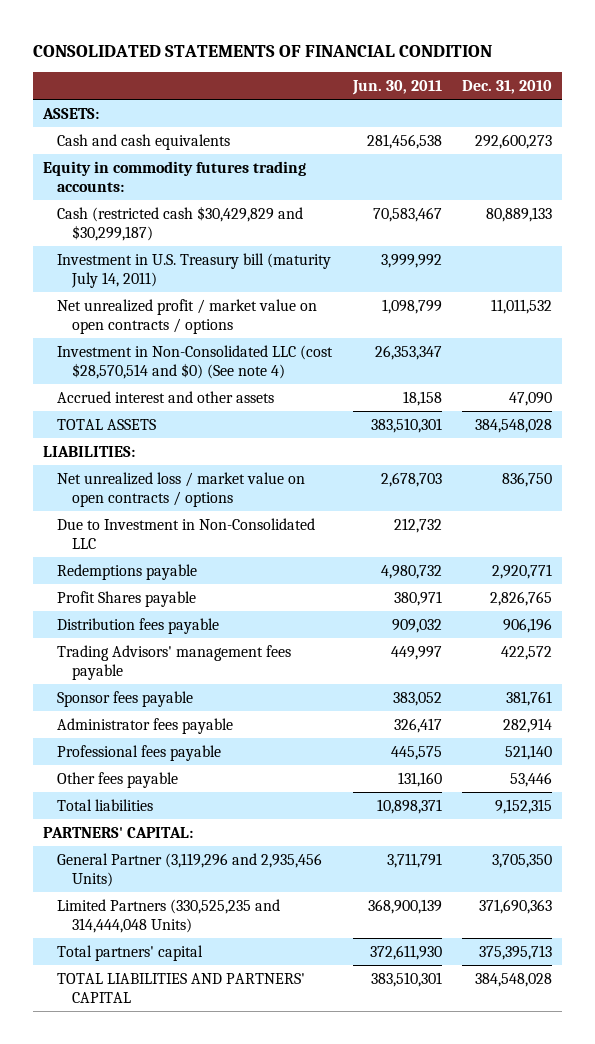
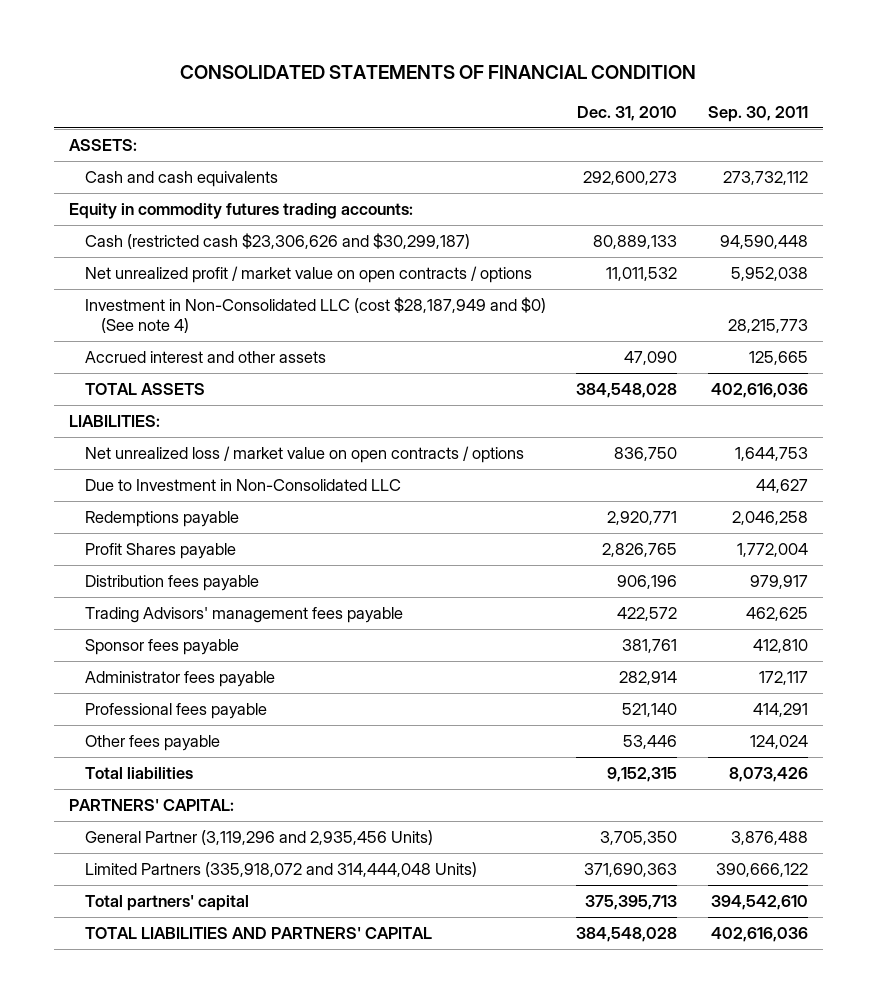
[351,80,442,96] Jun. 30, 2011 -> none
none -> [707,105,808,122] Sep. 30, 2011
[57,252,332,289] Investment in U.S. Treasury bill (maturity July 14, 2011) -> none
[57,205,304,242] Cash (restricted cash $30,429,829 and $30,299,187) -> [85,233,471,250] Cash (restricted cash $23,306,626 and $30,299,187)
[57,344,334,380] Investment in Non-Consolidated LLC (cost $28,570,514 and $0) (See note 4) -> [85,297,547,334] Investment in Non-Consolidated LLC (cost $28,187,949 and $0) (See note 4)
[57,898,281,934] Limited Partners (330,525,235 and 314,444,048 Units) -> [85,862,478,878] Limited Partners (335,918,072 and 314,444,048 Units)

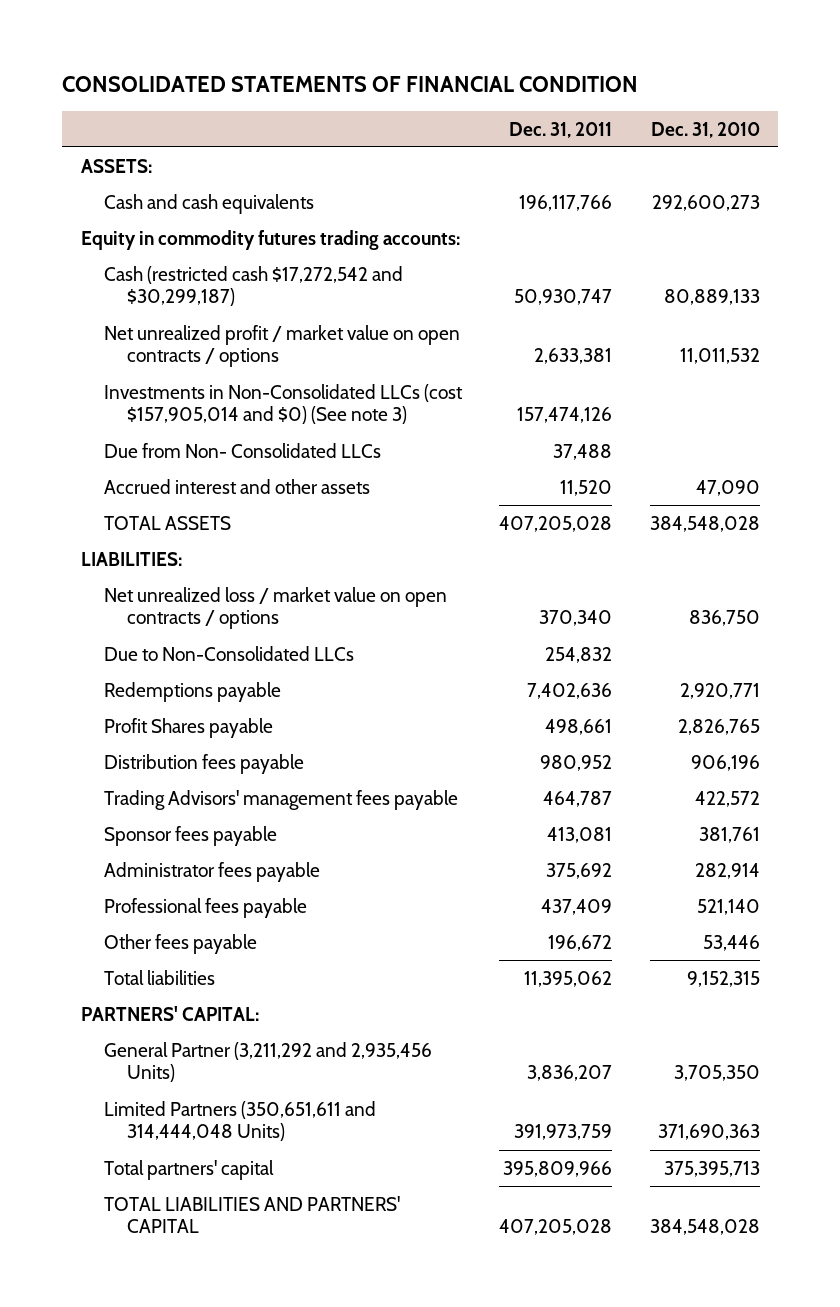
[707,105,808,122] Sep. 30, 2011 -> none
none -> [509,121,613,138] Dec. 31, 2011
[85,233,471,250] Cash (restricted cash $23,306,626 and $30,299,187) -> [103,265,403,307] Cash (restricted cash $17,272,542 and $30,299,187)
[85,297,547,334] Investment in Non-Consolidated LLC (cost $28,187,949 and $0) (See note 4) -> [103,383,463,425] Investments in Non-Consolidated LLCs (cost $157,905,014 and $0) (See note 3)
none -> [103,442,381,458] Due from Non- Consolidated LLCs
[85,479,402,492] Due to Investment in Non-Consolidated LLC -> [103,645,354,661] Due to Non-Consolidated LLCs
[85,830,434,846] General Partner (3,119,296 and 2,935,456 Units) -> [103,1041,432,1083] General Partner (3,211,292 and 2,935,456 Units)
[85,862,478,878] Limited Partners (335,918,072 and 314,444,048 Units) -> [103,1100,376,1142] Limited Partners (350,651,611 and 314,444,048 Units)

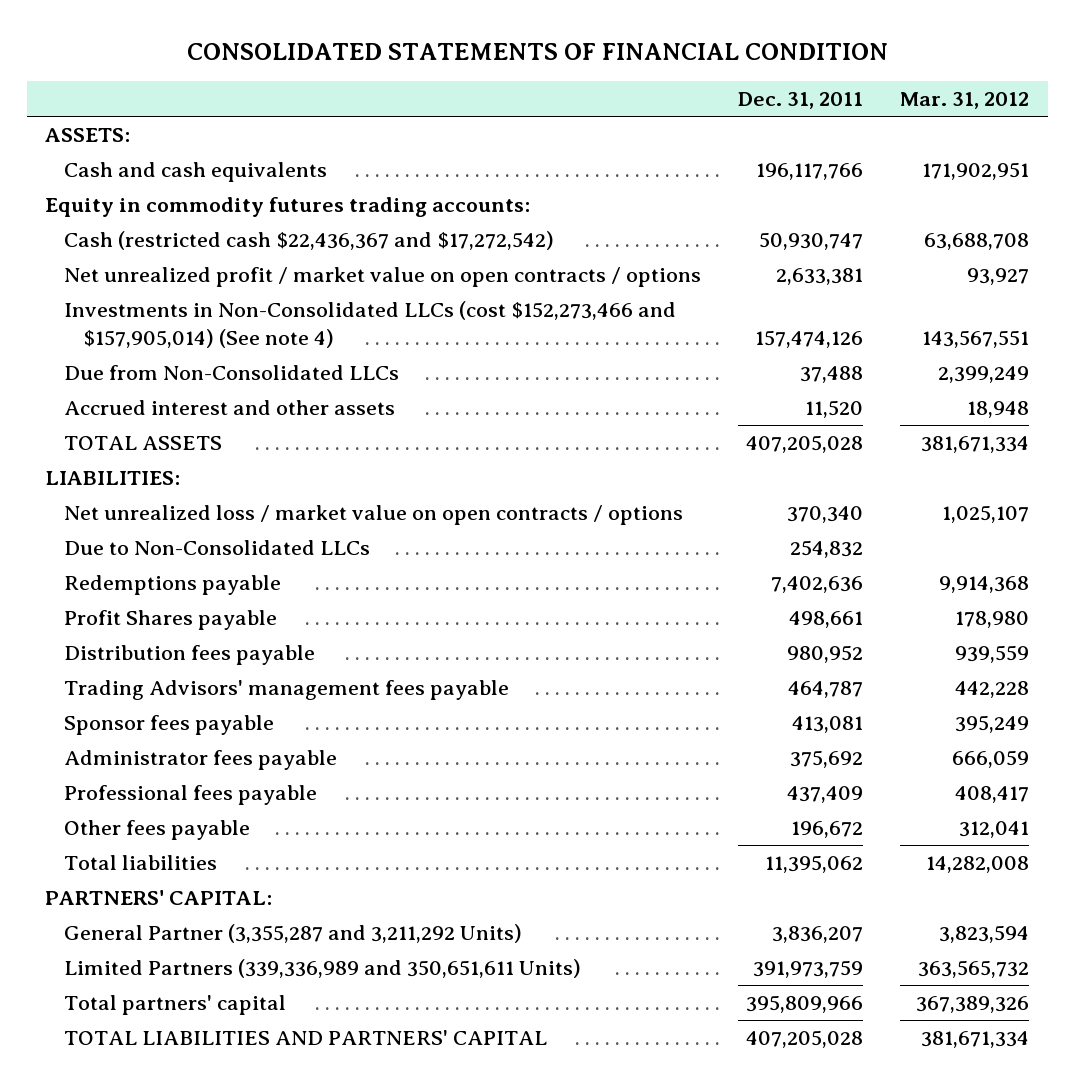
[650,121,760,138] Dec. 31, 2010 -> none
none -> [900,91,1030,109] Mar. 31, 2012
[103,265,403,307] Cash (restricted cash $17,272,542 and $30,299,187) -> [63,230,554,250] Cash (restricted cash $22,436,367 and $17,272,542)
[103,383,463,425] Investments in Non-Consolidated LLCs (cost $157,905,014 and $0) (See note 3) -> [63,300,676,348] Investments in Non-Consolidated LLCs (cost $152,273,466 and $157,905,014) (See note 4)
[103,442,381,458] Due from Non- Consolidated LLCs -> [63,364,399,380] Due from Non-Consolidated LLCs
[103,1041,432,1083] General Partner (3,211,292 and 2,935,456 Units) -> [63,923,522,943] General Partner (3,355,287 and 3,211,292 Units)
[103,1100,376,1142] Limited Partners (350,651,611 and 314,444,048 Units) -> [63,958,581,978] Limited Partners (339,336,989 and 350,651,611 Units)

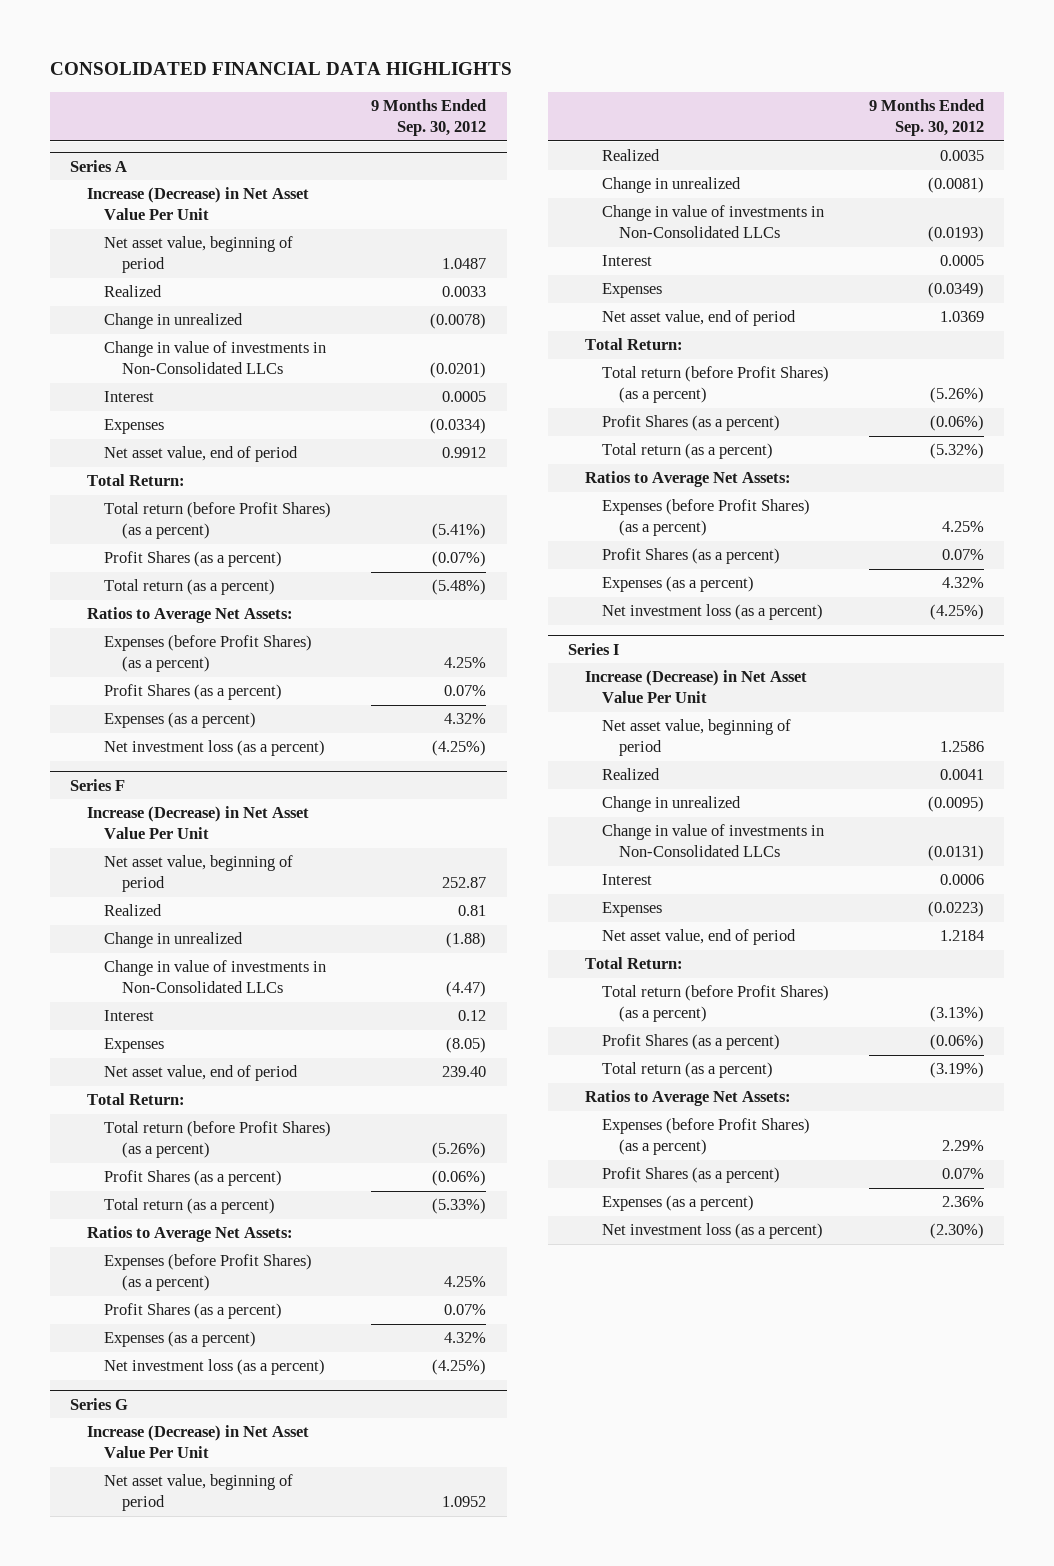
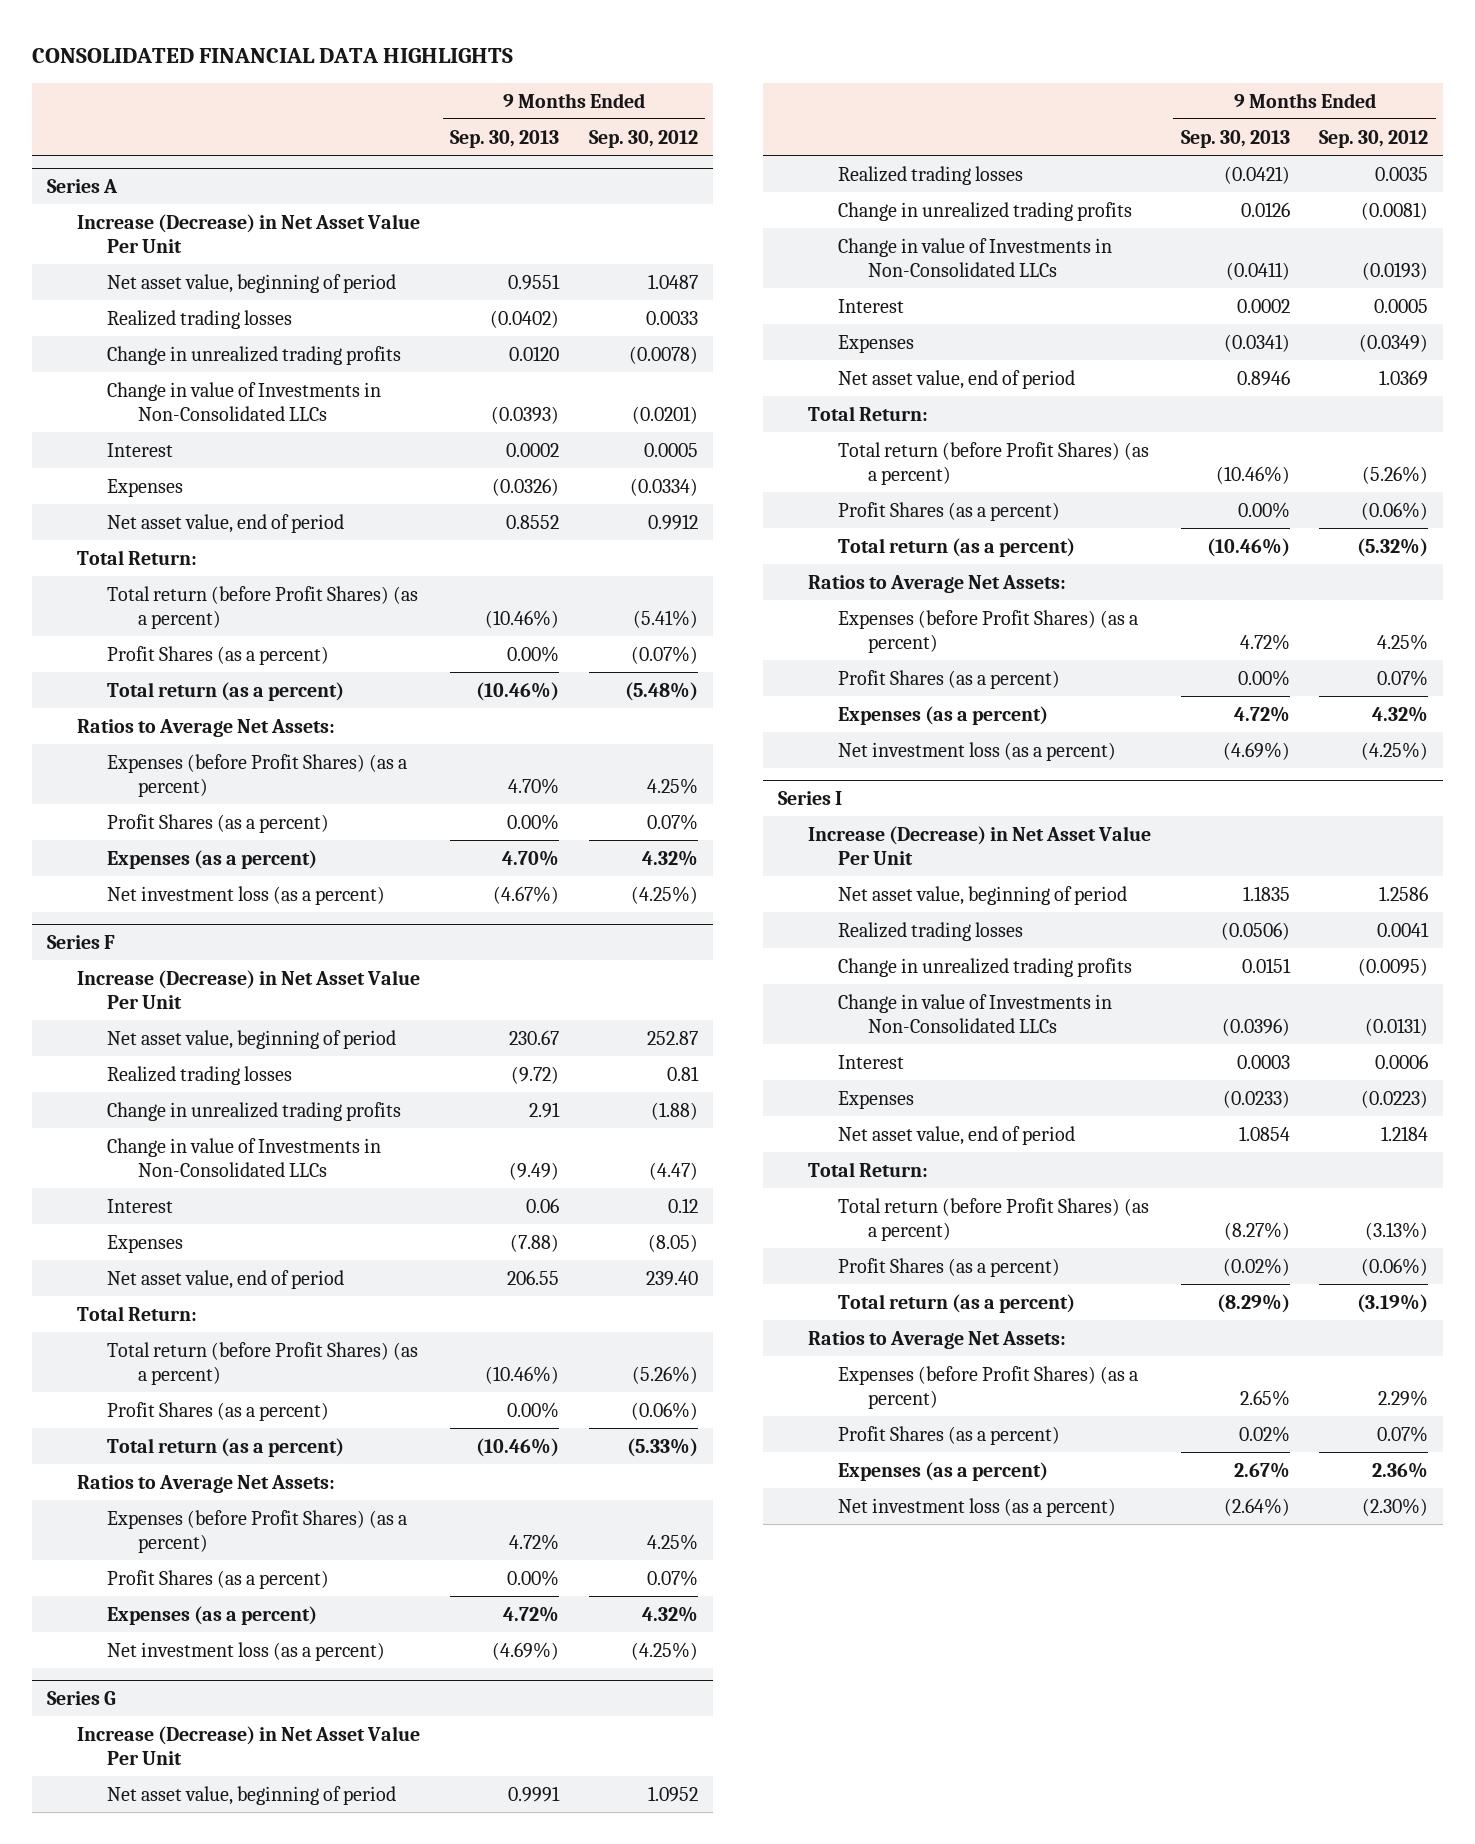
none -> [450,129,560,148] Sep. 30, 2013
[104,285,163,298] Realized -> [107,309,293,329] Realized trading losses
[104,313,244,330] Change in unrealized -> [107,345,402,365] Change in unrealized trading profits
[104,341,327,375] Change in value of investments in Non-Consolidated LLCs -> [107,381,382,422] Change in value of Investments in Non-Consolidated LLCs
[104,904,163,917] Realized -> [107,1065,293,1085] Realized trading losses
[104,932,244,949] Change in unrealized -> [107,1101,402,1121] Change in unrealized trading profits
[104,960,327,994] Change in value of investments in Non-Consolidated LLCs -> [107,1137,382,1178] Change in value of Investments in Non-Consolidated LLCs
[602,149,661,162] Realized -> [837,165,1023,185] Realized trading losses
[602,177,742,194] Change in unrealized -> [837,201,1132,221] Change in unrealized trading profits
[602,205,825,239] Change in value of investments in Non-Consolidated LLCs -> [837,237,1112,278] Change in value of Investments in Non-Consolidated LLCs
[602,768,661,781] Realized -> [837,921,1023,941] Realized trading losses
[602,796,742,813] Change in unrealized -> [837,957,1132,977] Change in unrealized trading profits
[602,824,825,858] Change in value of investments in Non-Consolidated LLCs -> [837,993,1112,1034] Change in value of Investments in Non-Consolidated LLCs

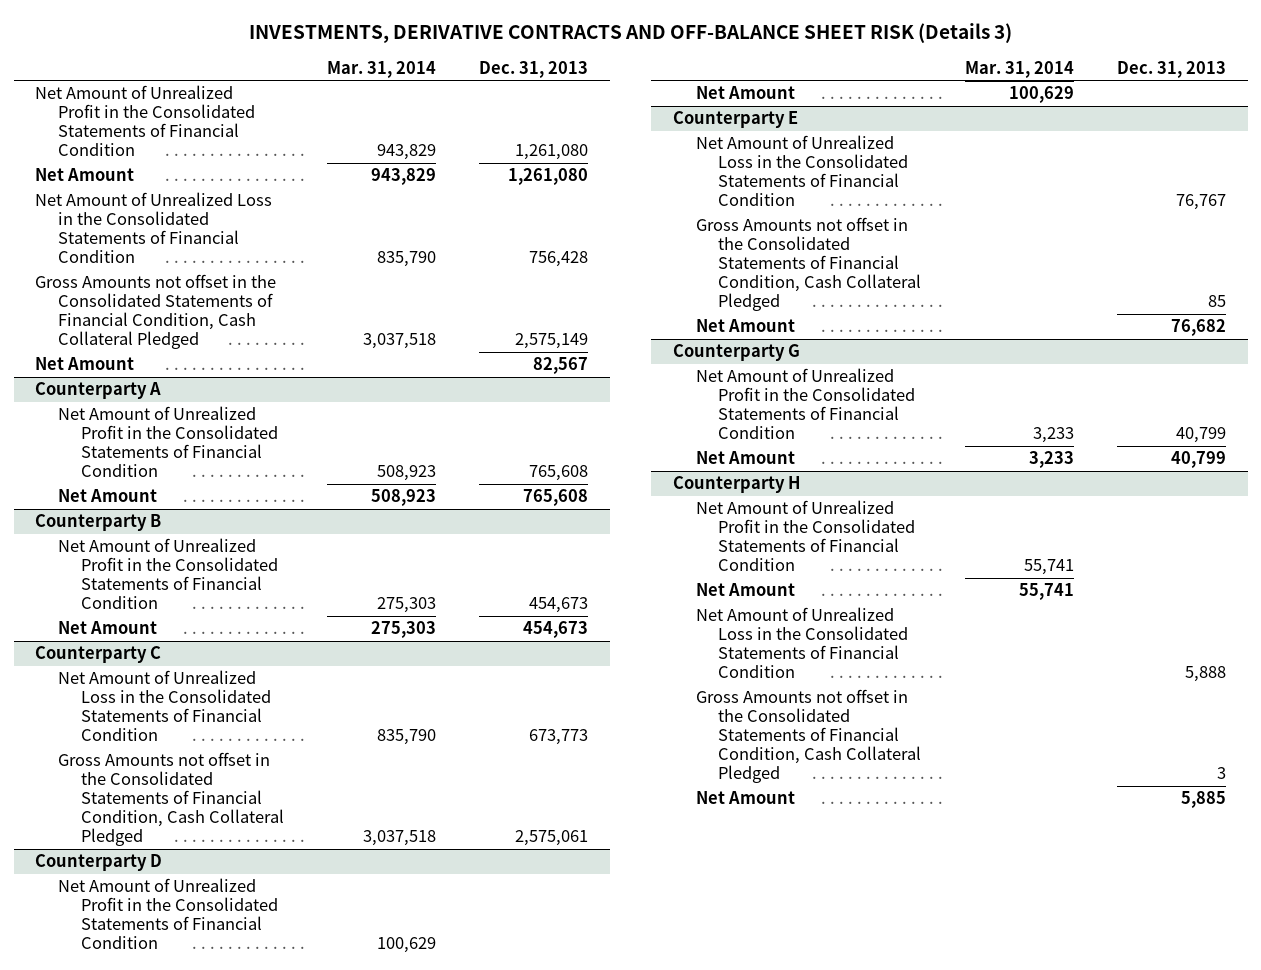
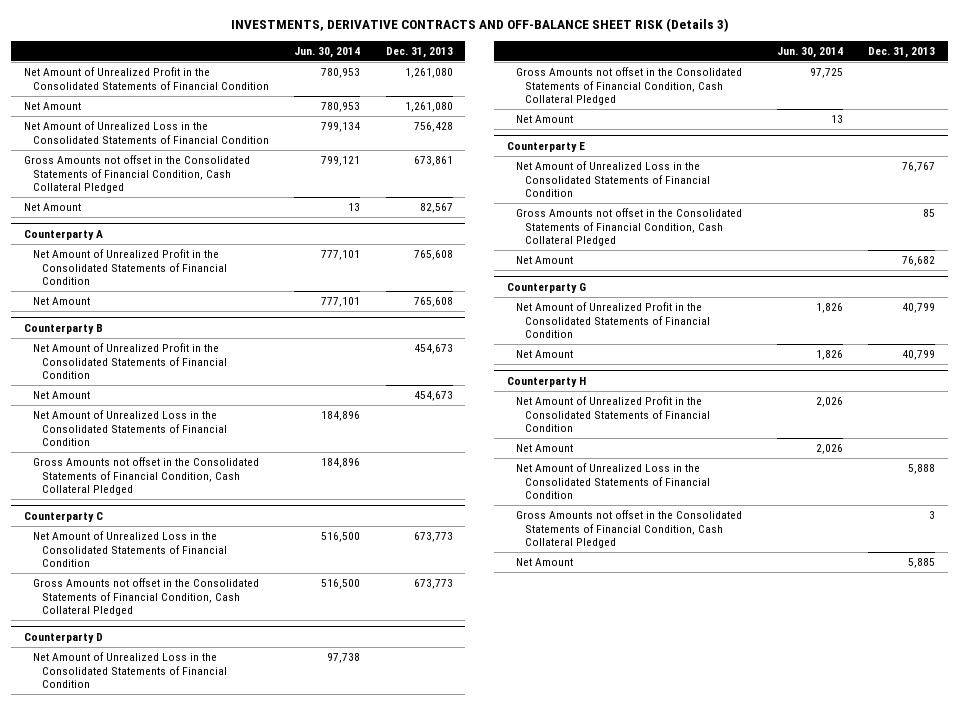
[327,60,437,78] Mar. 31, 2014 -> none
none -> [294,47,361,59] Jun. 30, 2014
[515,333,589,350] 2,575,149 -> [413,156,453,167] 673,861
none -> [33,410,228,447] Net Amount of Unrealized Loss in the Consolidated Statements of Financial Condition
none -> [33,457,260,496] Gross Amounts not offset in the Consolidated Statements of Financial Condition, Cash Collateral Pledged
[515,830,589,847] 2,575,061 -> [413,579,453,590] 673,773
[57,878,278,950] Net Amount of Unrealized Profit in the Consolidated Statements of Financial Condition -> [33,652,228,689] Net Amount of Unrealized Loss in the Consolidated Statements of Financial Condition
none -> [515,67,742,106] Gross Amounts not offset in the Consolidated Statements of Financial Condition, Cash Collateral Pledged

